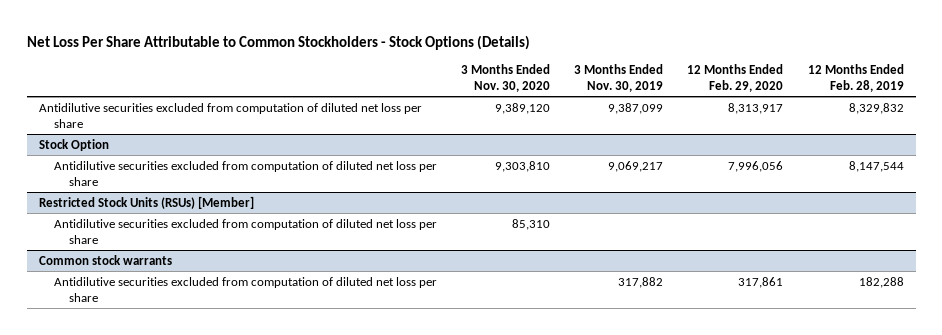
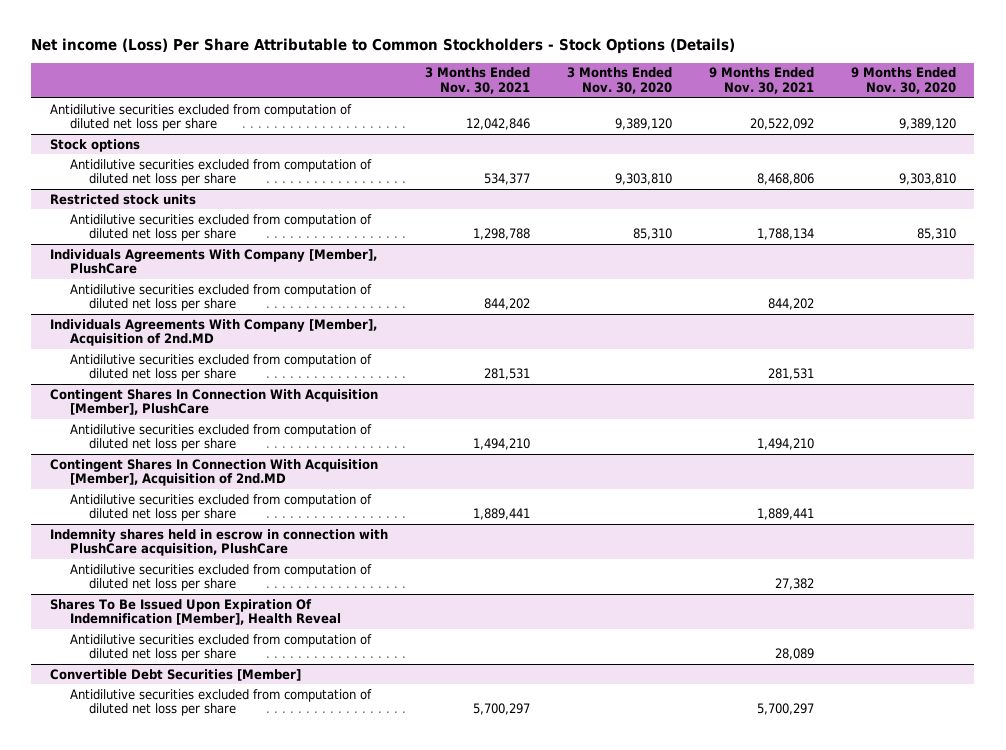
[26,34,530,50] Net Loss Per Share Attributable to Common Stockholders - Stock Options (Details) -> [31,38,736,55] Net income (Loss) Per Share Attributable to Common Stockholders - Stock Options (Details)
[574,63,664,92] 3 Months Ended Nov. 30, 2019 -> none
[687,63,784,92] 12 Months Ended Feb. 29, 2020 -> none
[807,63,904,92] 12 Months Ended Feb. 28, 2019 -> none
none -> [424,67,530,95] 3 Months Ended Nov. 30, 2021
none -> [708,67,814,95] 9 Months Ended Nov. 30, 2021
none -> [850,67,956,95] 9 Months Ended Nov. 30, 2020
[38,138,109,151] Stock Option -> [49,138,140,152] Stock options
[38,195,254,209] Restricted Stock Units (RSUs) [Member] -> [49,193,196,205] Restricted stock units
[38,254,172,265] Common stock warrants -> none
[53,276,437,302] Antidilutive securities excluded from computation of diluted net loss per share -> none
none -> [49,248,377,275] Individuals Agreements With Company [Member], PlushCare
none -> [69,283,372,312] Antidilutive securities excluded from computation of diluted net loss per share
none -> [49,318,377,347] Individuals Agreements With Company [Member], Acquisition of 2nd.MD
none -> [69,353,372,382] Antidilutive securities excluded from computation of diluted net loss per share
none -> [49,388,378,416] Contingent Shares In Connection With Acquisition [Member], PlushCare
none -> [69,423,372,452] Antidilutive securities excluded from computation of diluted net loss per share
none -> [49,458,378,487] Contingent Shares In Connection With Acquisition [Member], Acquisition of 2nd.MD
none -> [69,493,372,522] Antidilutive securities excluded from computation of diluted net loss per share
none -> [49,528,388,557] Indemnity shares held in escrow in connection with PlushCare acquisition, PlushCare
none -> [69,563,372,592] Antidilutive securities excluded from computation of diluted net loss per share
none -> [49,598,341,626] Shares To Be Issued Upon Expiration Of Indemnification [Member], Health Reveal
none -> [69,633,372,662] Antidilutive securities excluded from computation of diluted net loss per share
none -> [49,668,301,681] Convertible Debt Securities [Member]
none -> [69,688,372,717] Antidilutive securities excluded from computation of diluted net loss per share

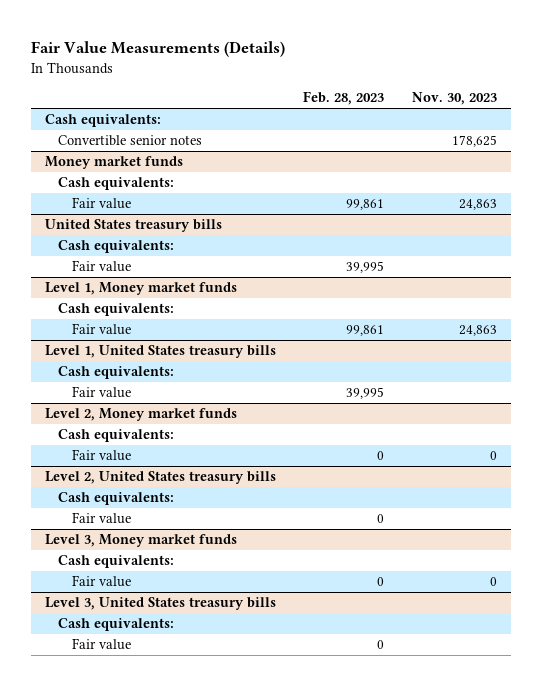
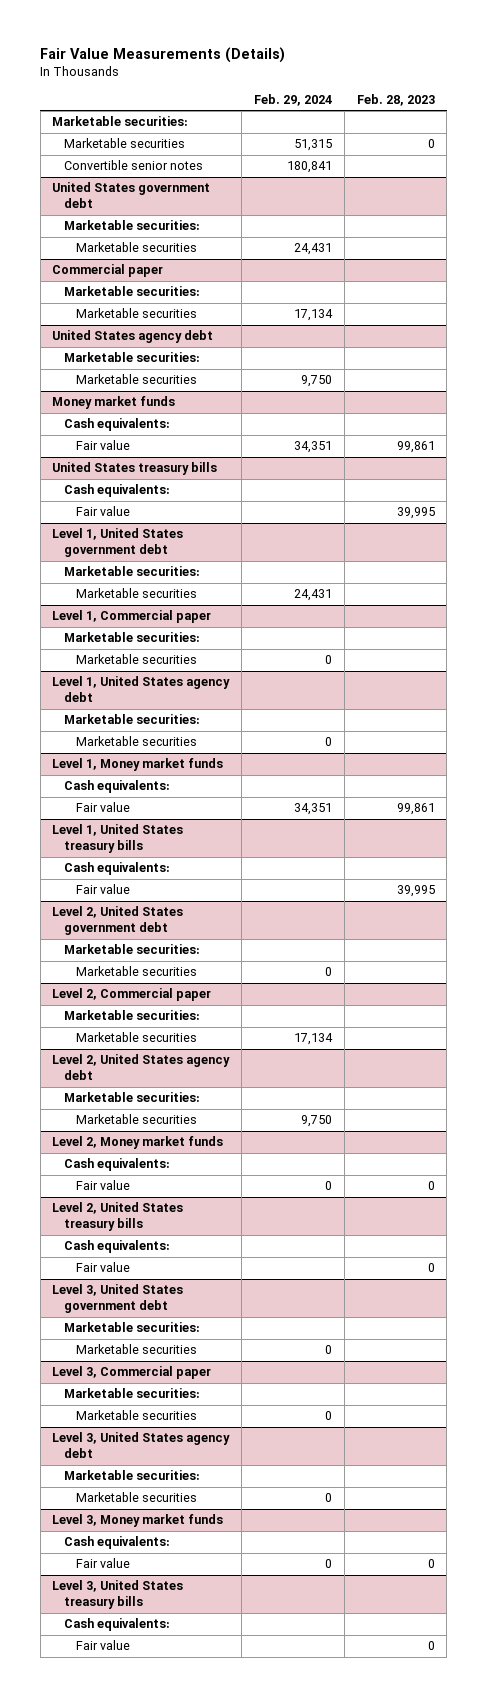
[412,92,498,106] Nov. 30, 2023 -> none
none -> [253,93,332,106] Feb. 29, 2024
[44,114,161,128] Cash equivalents: -> none
none -> [52,116,189,127] Marketable securities:
none -> [63,138,185,149] Marketable securities
none -> [52,182,211,209] United States government debt
none -> [63,220,200,231] Marketable securities:
none -> [75,242,197,253] Marketable securities
none -> [52,264,164,278] Commercial paper
none -> [63,286,200,297] Marketable securities:
none -> [75,308,197,319] Marketable securities
none -> [52,330,214,344] United States agency debt
none -> [63,352,200,363] Marketable securities:
none -> [75,374,197,385] Marketable securities
none -> [52,528,184,558] Level 1, United States government debt
none -> [63,566,200,577] Marketable securities:
none -> [75,588,197,599] Marketable securities
none -> [52,610,212,624] Level 1, Commercial paper
none -> [63,632,200,643] Marketable securities:
none -> [75,654,197,665] Marketable securities
none -> [52,676,231,703] Level 1, United States agency debt
none -> [63,714,200,725] Marketable securities:
none -> [75,736,197,747] Marketable securities
none -> [52,906,184,936] Level 2, United States government debt
none -> [63,944,200,955] Marketable securities:
none -> [75,966,197,977] Marketable securities
none -> [52,988,212,1002] Level 2, Commercial paper
none -> [63,1010,200,1021] Marketable securities:
none -> [75,1032,197,1043] Marketable securities
none -> [52,1054,231,1081] Level 2, United States agency debt
none -> [63,1092,200,1103] Marketable securities:
none -> [75,1114,197,1125] Marketable securities
none -> [52,1284,184,1314] Level 3, United States government debt
none -> [63,1322,200,1333] Marketable securities:
none -> [75,1344,197,1355] Marketable securities
none -> [52,1366,212,1380] Level 3, Commercial paper
none -> [63,1388,200,1399] Marketable securities:
none -> [75,1410,197,1421] Marketable securities
none -> [52,1432,231,1459] Level 3, United States agency debt
none -> [63,1470,200,1481] Marketable securities:
none -> [75,1492,197,1503] Marketable securities

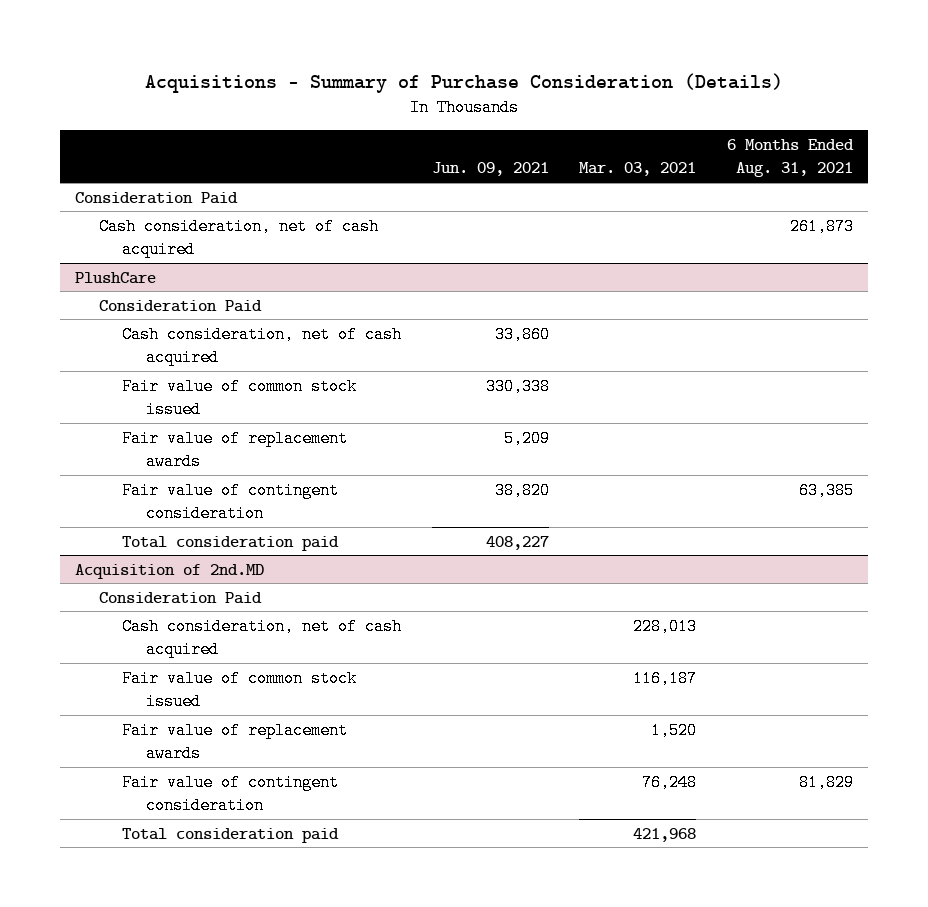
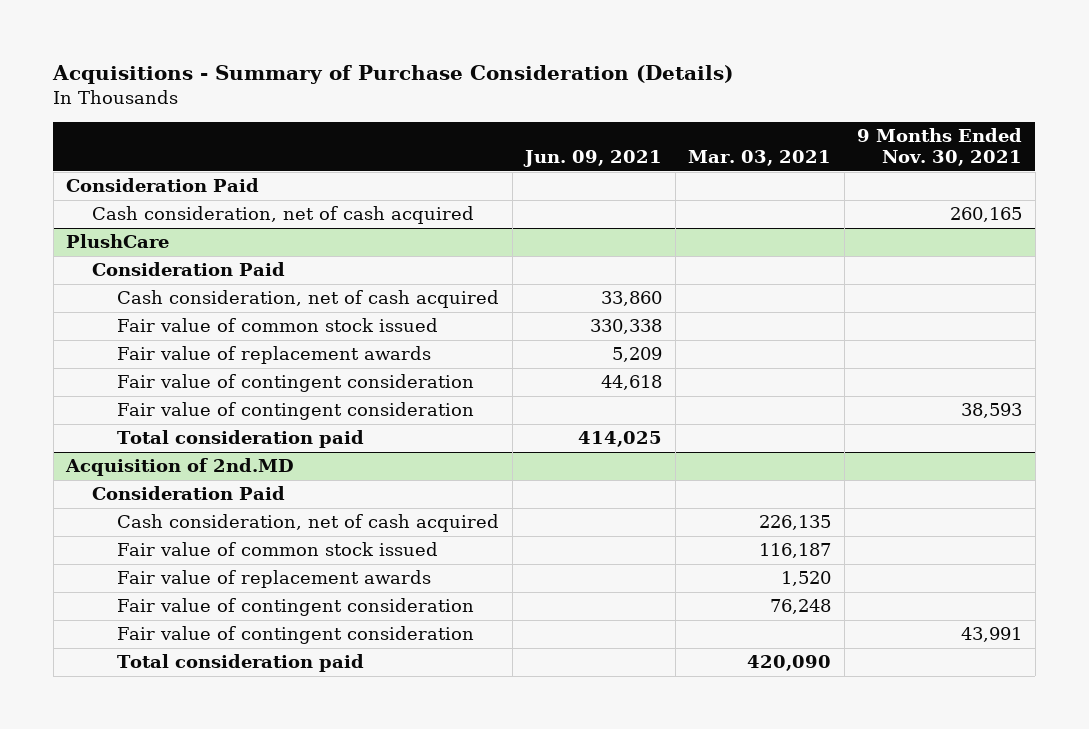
[726,138,854,178] 6 Months Ended Aug. 31, 2021 -> none
none -> [857,128,1023,167] 9 Months Ended Nov. 30, 2021
[494,481,550,499] 38,820 -> [601,375,663,391] 44,618
none -> [117,402,475,421] Fair value of contingent consideration
[485,535,549,550] 408,227 -> [578,431,663,448] 414,025
[633,617,698,635] 228,013 -> [759,515,832,531] 226,135
none -> [117,626,475,645] Fair value of contingent consideration
[633,827,697,842] 421,968 -> [747,655,832,672] 420,090

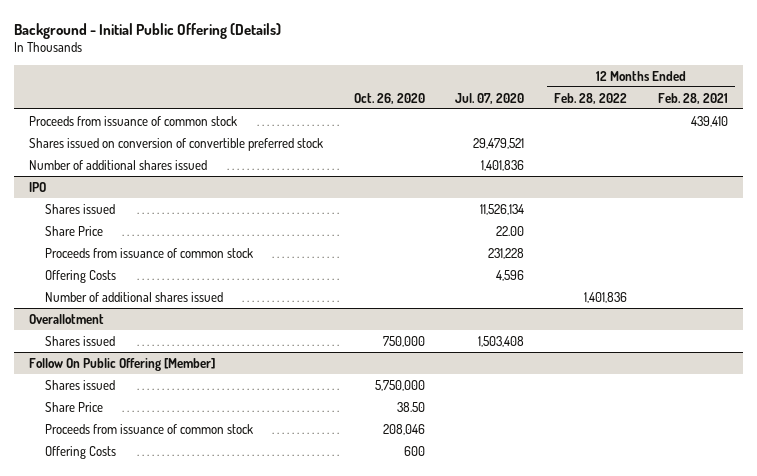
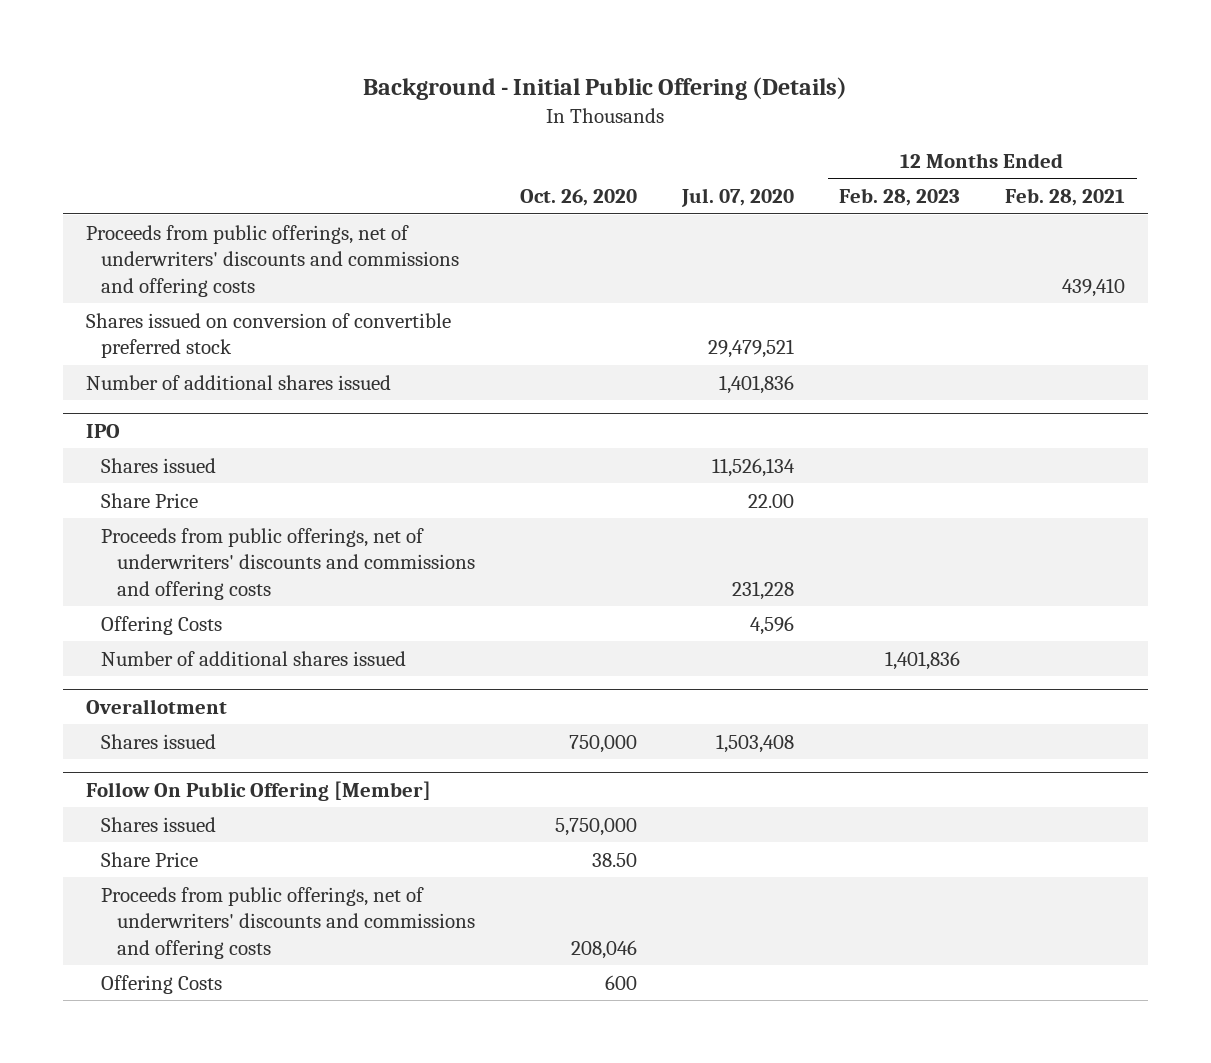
[554,92,628,104] Feb. 28, 2022 -> none
none -> [839,188,961,207] Feb. 28, 2023
[29,115,238,126] Proceeds from issuance of common stock -> [85,224,460,297] Proceeds from public offerings, net of underwriters' discounts and commissions and offering costs
[44,247,253,258] Proceeds from issuance of common stock -> [101,527,476,600] Proceeds from public offerings, net of underwriters' discounts and commissions and offering costs
[44,423,253,434] Proceeds from issuance of common stock -> [101,886,476,959] Proceeds from public offerings, net of underwriters' discounts and commissions and offering costs

